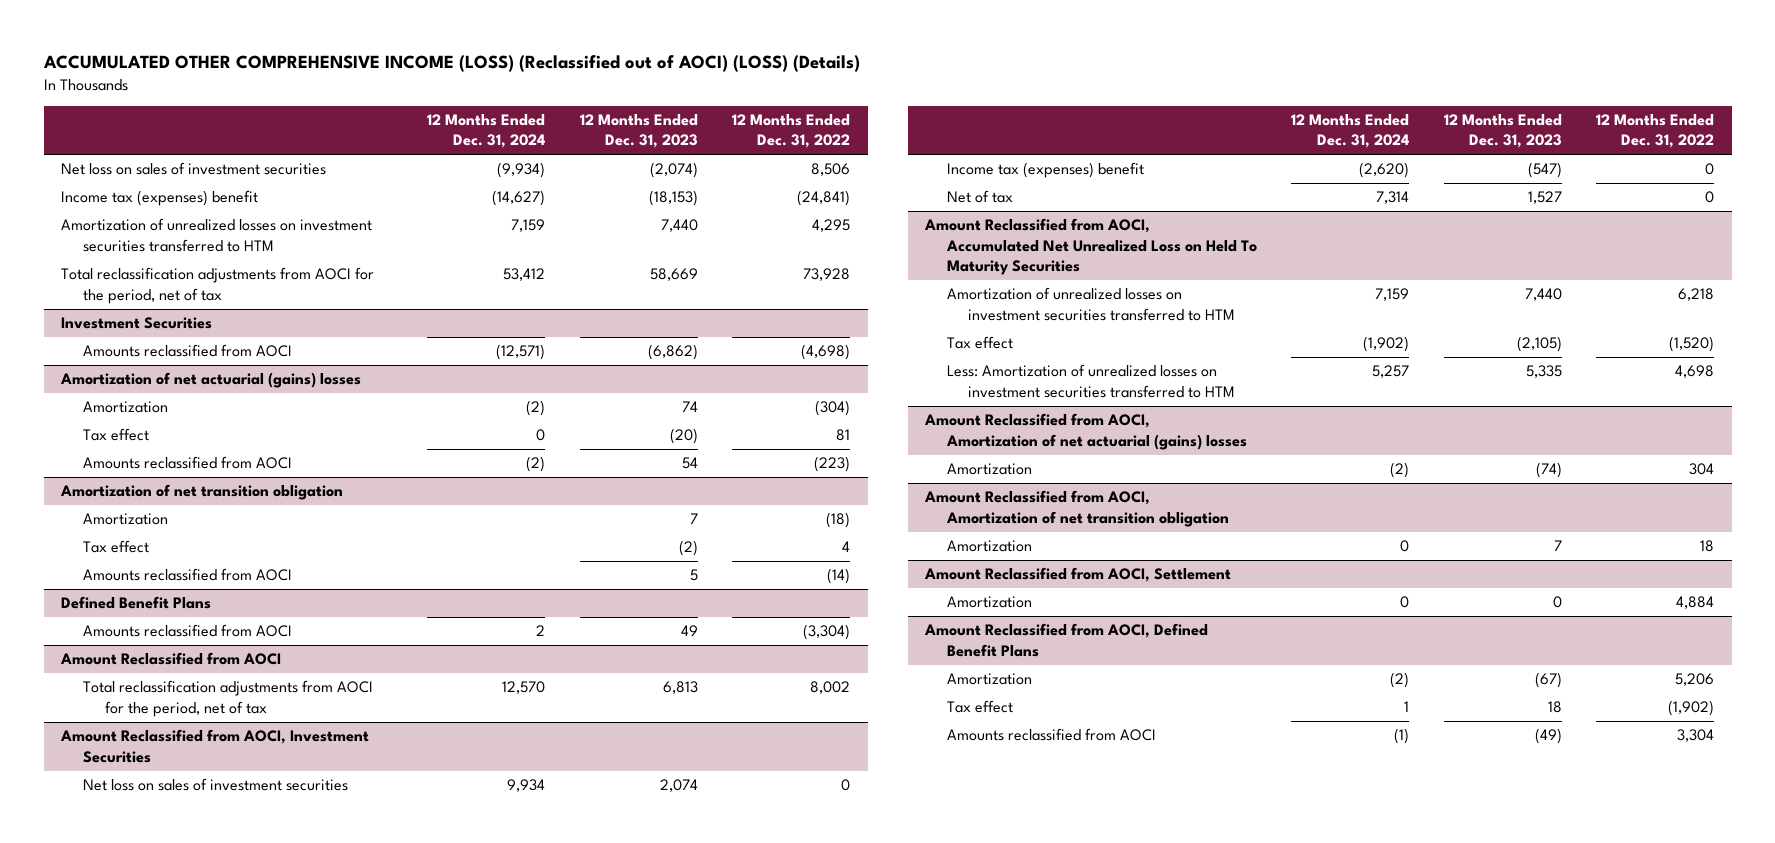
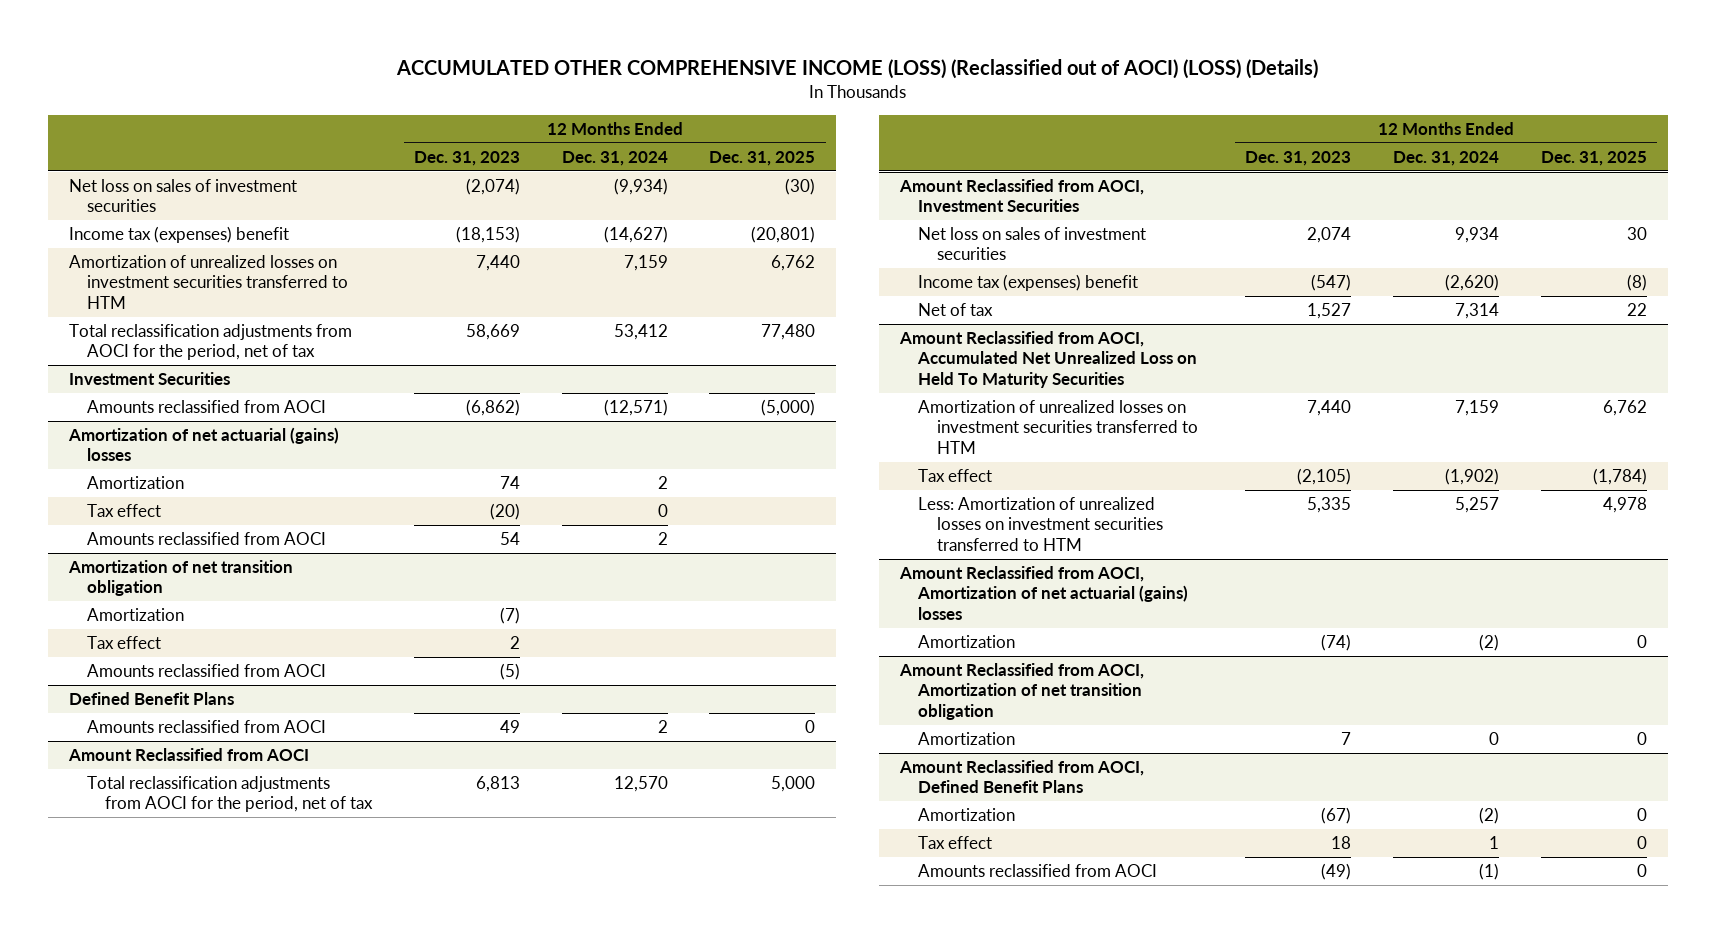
[732,114,851,149] 12 Months Ended Dec. 31, 2022 -> none
none -> [709,151,816,167] Dec. 31, 2025
[526,400,546,417] (2) -> [657,476,668,490] 2
[526,456,546,473] (2) -> [657,532,668,546] 2
[689,513,698,525] 7 -> [500,607,521,625] (7)
[678,540,698,557] (2) -> [510,636,521,650] 2
[689,569,698,582] 5 -> [500,663,521,681] (5)
[923,567,1231,583] Amount Reclassified from AOCI, Settlement -> none
[946,596,1032,609] Amortization -> none

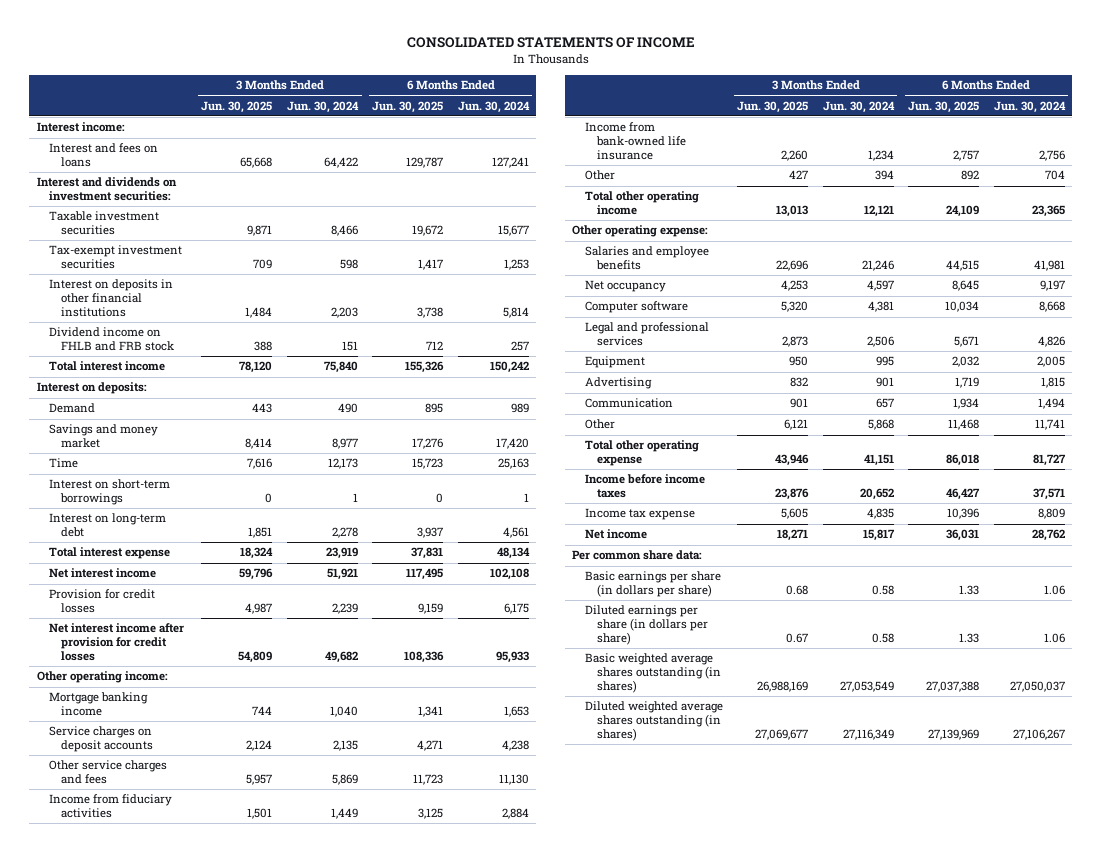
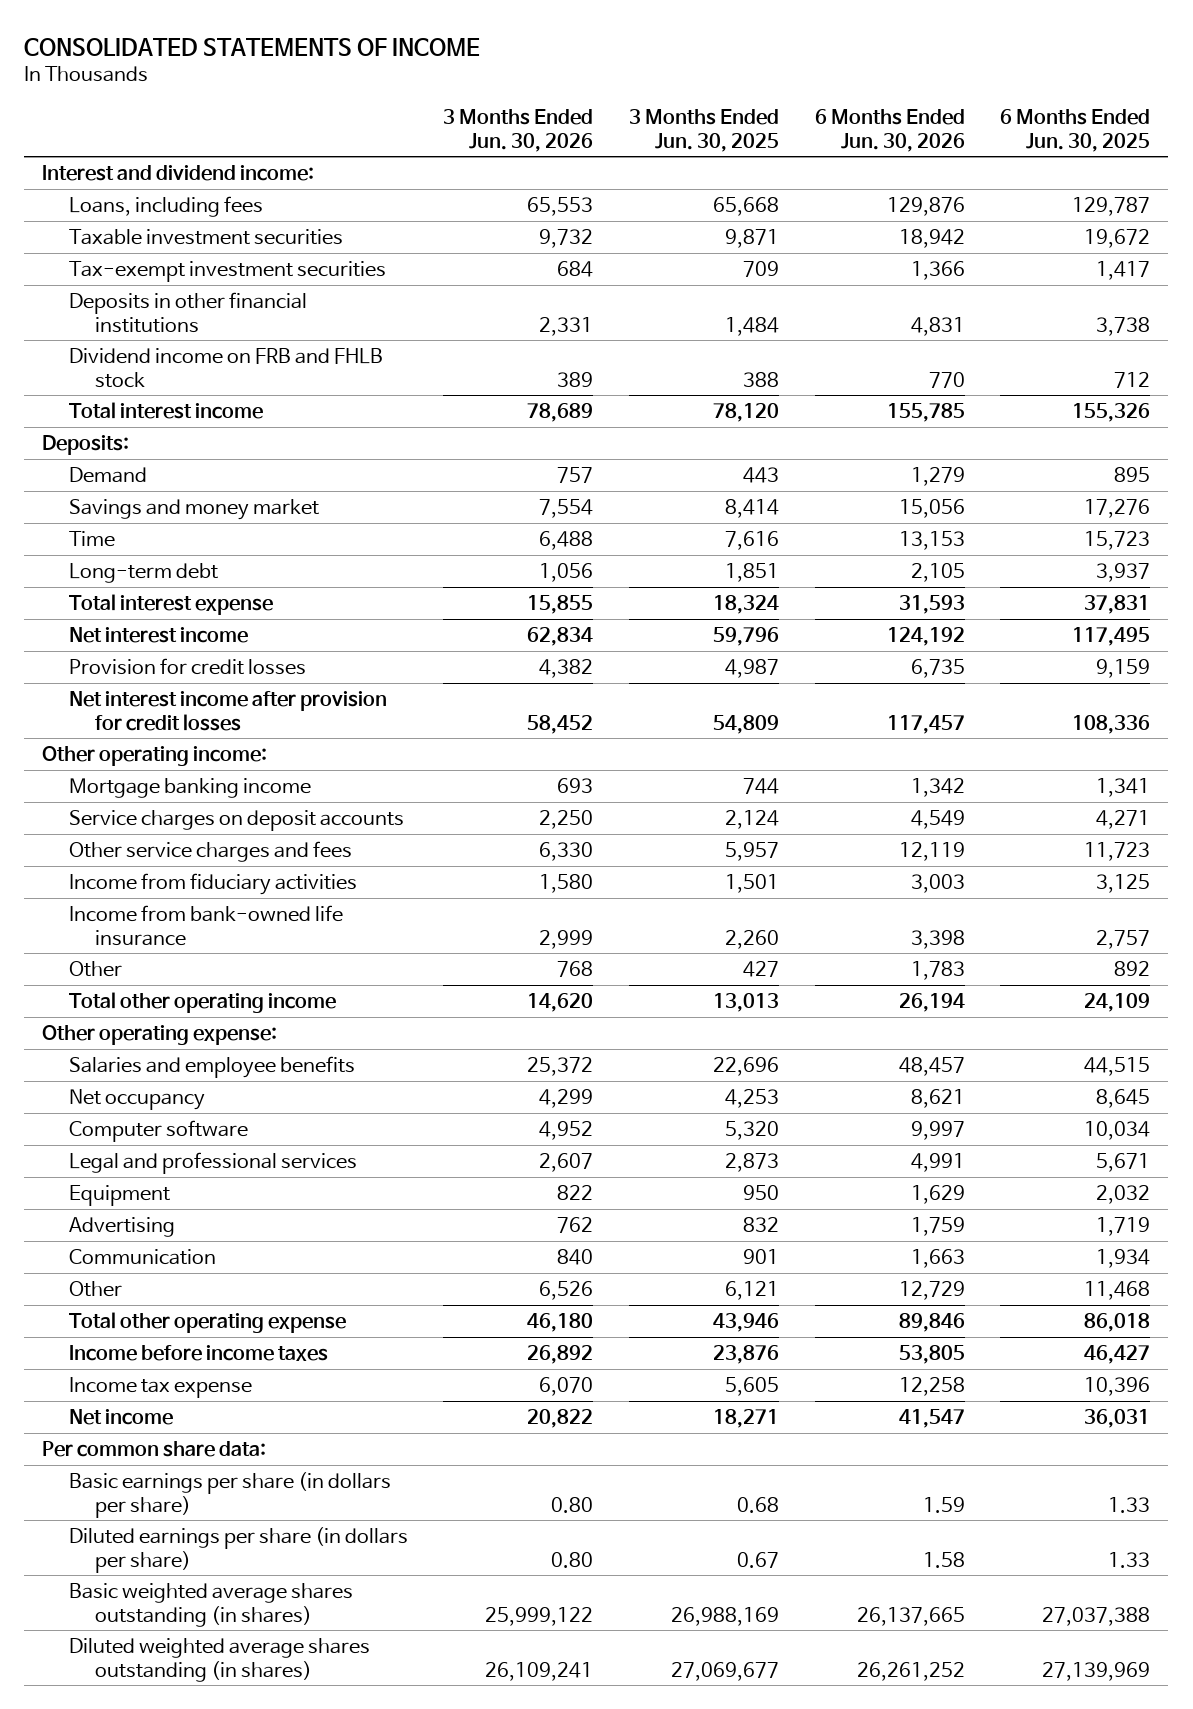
[286,100,359,113] Jun. 30, 2024 -> none
[457,100,530,113] Jun. 30, 2024 -> none
none -> [443,108,594,152] 3 Months Ended Jun. 30, 2026
none -> [814,108,965,152] 6 Months Ended Jun. 30, 2026
[36,177,177,202] Interest and dividends on investment securities: -> none
[36,122,125,133] Interest income: -> [42,164,315,181] Interest and dividend income:
[48,143,158,168] Interest and fees on loans -> [68,195,263,217] Loans, including fees
[48,279,173,318] Interest on deposits in other financial institutions -> [68,291,307,333] Deposits in other financial institutions
[48,327,175,352] Dividend income on FHLB and FRB stock -> [68,347,383,388] Dividend income on FRB and FHLB stock
[36,382,147,395] Interest on deposits: -> [42,434,130,455] Deposits:
[48,479,170,506] Interest on short-term borrowings -> none
[48,513,166,538] Interest on long-term debt -> [68,562,218,583] Long-term debt

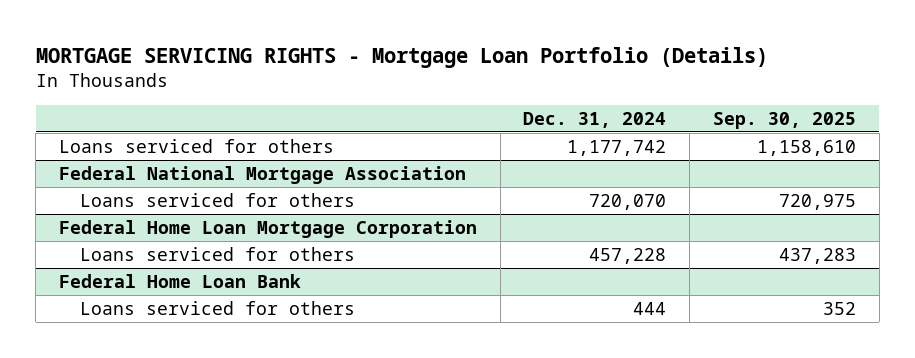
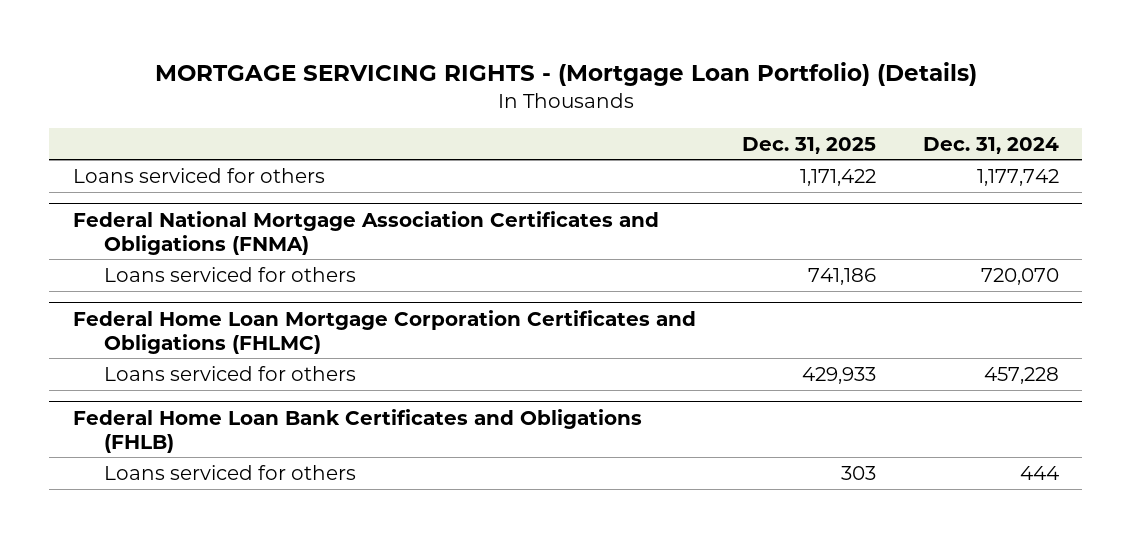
[35,47,768,69] MORTGAGE SERVICING RIGHTS - Mortgage Loan Portfolio (Details) -> [154,61,977,86] MORTGAGE SERVICING RIGHTS - (Mortgage Loan Portfolio) (Details)
[712,111,856,129] Sep. 30, 2025 -> none
none -> [742,136,877,154] Dec. 31, 2025
[58,165,466,184] Federal National Mortgage Association -> [72,210,659,255] Federal National Mortgage Association Certificates and Obligations (FNMA)
[58,219,477,238] Federal Home Loan Mortgage Corporation -> [72,309,696,354] Federal Home Loan Mortgage Corporation Certificates and Obligations (FHLMC)
[58,273,301,288] Federal Home Loan Bank -> [72,408,642,453] Federal Home Loan Bank Certificates and Obligations (FHLB)

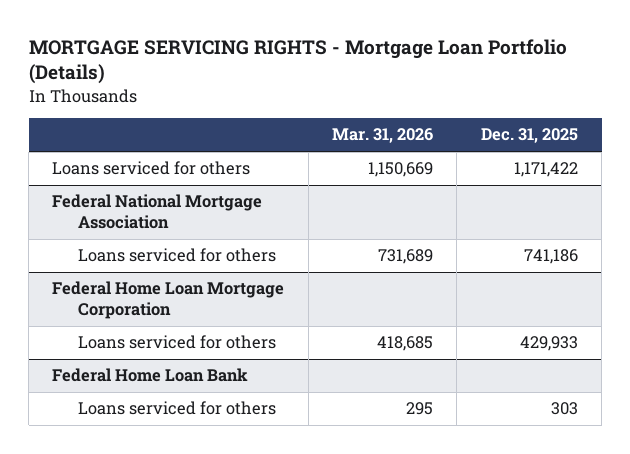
[154,61,977,86] MORTGAGE SERVICING RIGHTS - (Mortgage Loan Portfolio) (Details) -> [28,38,567,85] MORTGAGE SERVICING RIGHTS - Mortgage Loan Portfolio (Details)
[923,136,1060,154] Dec. 31, 2024 -> none
none -> [332,128,434,144] Mar. 31, 2026
[72,210,659,255] Federal National Mortgage Association Certificates and Obligations (FNMA) -> [52,194,263,230] Federal National Mortgage Association
[72,309,696,354] Federal Home Loan Mortgage Corporation Certificates and Obligations (FHLMC) -> [52,281,285,320] Federal Home Loan Mortgage Corporation
[72,408,642,453] Federal Home Loan Bank Certificates and Obligations (FHLB) -> [52,368,249,383] Federal Home Loan Bank

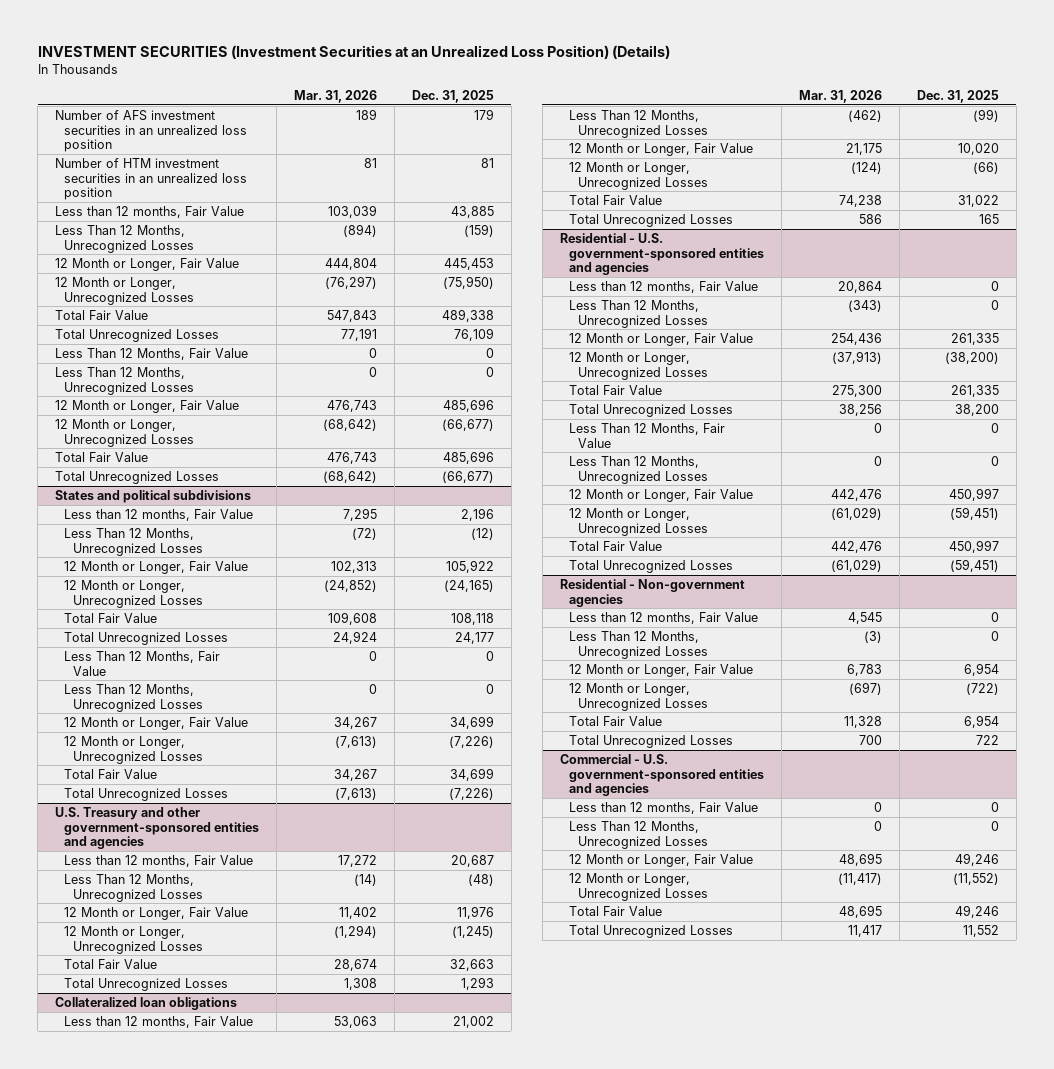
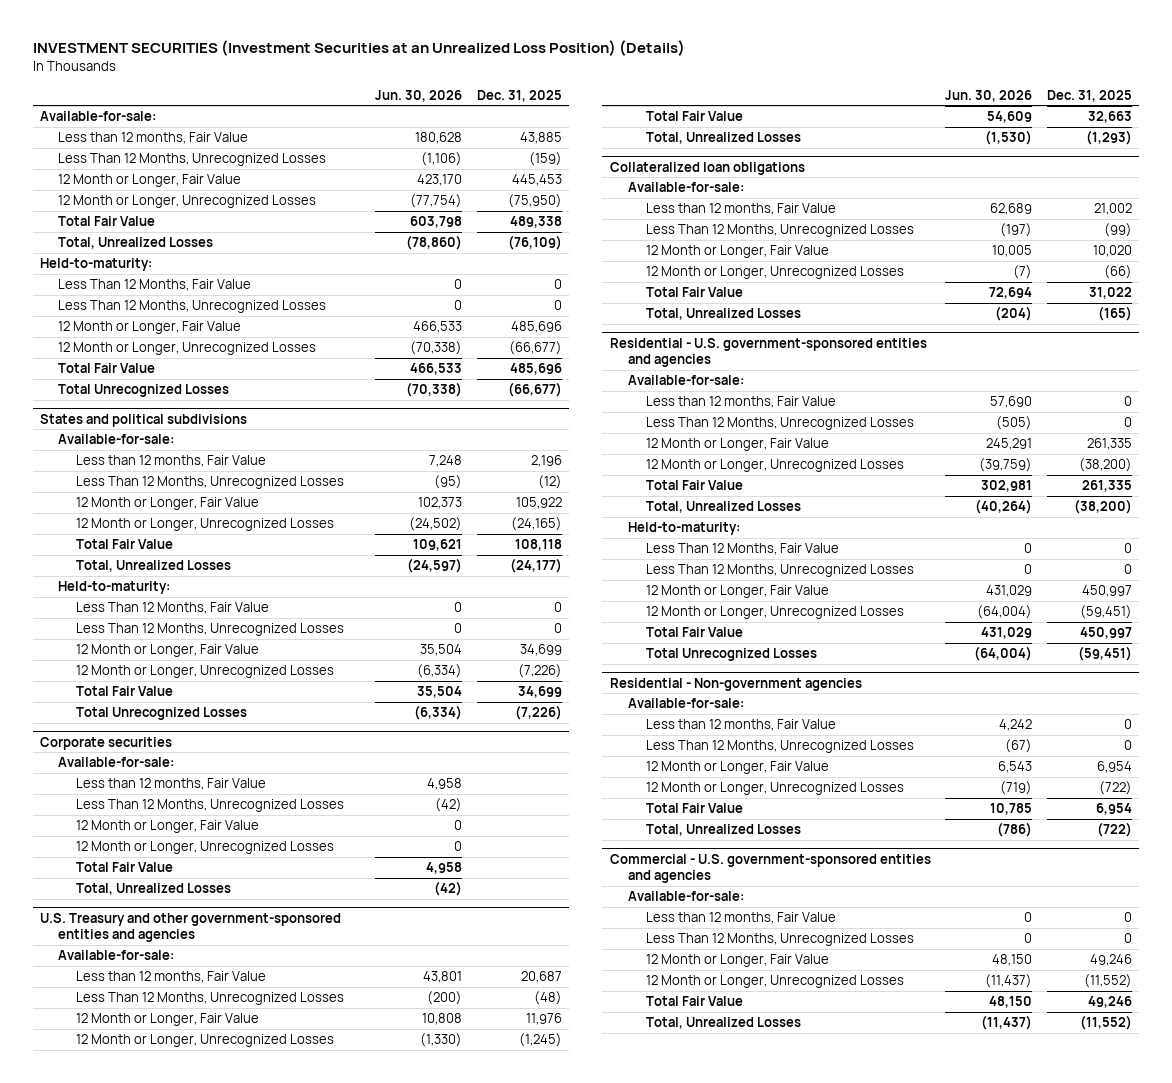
[293,89,377,103] Mar. 31, 2026 -> none
none -> [375,89,463,102] Jun. 30, 2026
[55,109,247,153] Number of AFS investment securities in an unrealized loss position -> none
[55,157,247,201] Number of HTM investment securities in an unrealized loss position -> none
none -> [39,111,156,122] Available-for-sale:
[55,328,220,342] Total Unrecognized Losses -> [57,237,213,250] Total, Unrealized Losses
[453,327,494,341] 76,109 -> [508,235,563,251] (76,109)
none -> [39,258,152,272] Held-to-maturity:
none -> [57,434,174,445] Available-for-sale:
[63,631,228,645] Total Unrecognized Losses -> [76,560,232,573] Total, Unrealized Losses
[454,631,494,644] 24,177 -> [510,558,563,574] (24,177)
none -> [57,581,170,595] Held-to-maturity:
none -> [39,736,172,750] Corporate securities
none -> [57,757,174,768] Available-for-sale:
none -> [76,778,267,791] Less than 12 months, Fair Value
none -> [76,799,345,813] Less Than 12 Months, Unrecognized Losses
none -> [76,820,260,834] 12 Month or Longer, Fair Value
none -> [76,841,335,855] 12 Month or Longer, Unrecognized Losses
none -> [76,862,174,873] Total Fair Value
none -> [76,883,232,896] Total, Unrealized Losses
none -> [57,950,174,961] Available-for-sale:
[63,977,228,991] Total Unrecognized Losses -> [646,132,802,145] Total, Unrealized Losses
[460,976,494,990] 1,293 -> [1086,130,1133,146] (1,293)
none -> [627,182,744,193] Available-for-sale:
[568,213,733,227] Total Unrecognized Losses -> [646,308,802,321] Total, Unrealized Losses
[978,213,999,224] 165 -> [1098,306,1133,322] (165)
none -> [627,375,744,386] Available-for-sale:
[568,403,733,417] Total Unrecognized Losses -> [646,501,802,514] Total, Unrealized Losses
[954,403,999,416] 38,200 -> [1074,499,1133,515] (38,200)
none -> [627,522,740,536] Held-to-maturity:
none -> [627,698,744,709] Available-for-sale:
[568,734,733,748] Total Unrecognized Losses -> [646,824,802,837] Total, Unrealized Losses
[975,734,999,745] 722 -> [1097,822,1133,838] (722)
none -> [627,891,744,902] Available-for-sale:
[568,924,733,938] Total Unrecognized Losses -> [646,1017,802,1030] Total, Unrealized Losses
[962,924,999,937] 11,552 -> [1080,1015,1133,1031] (11,552)

